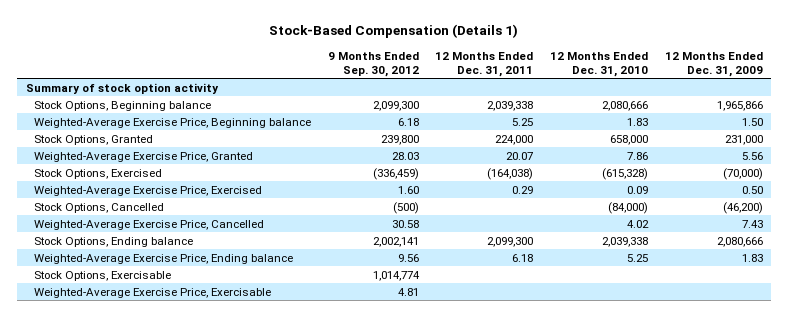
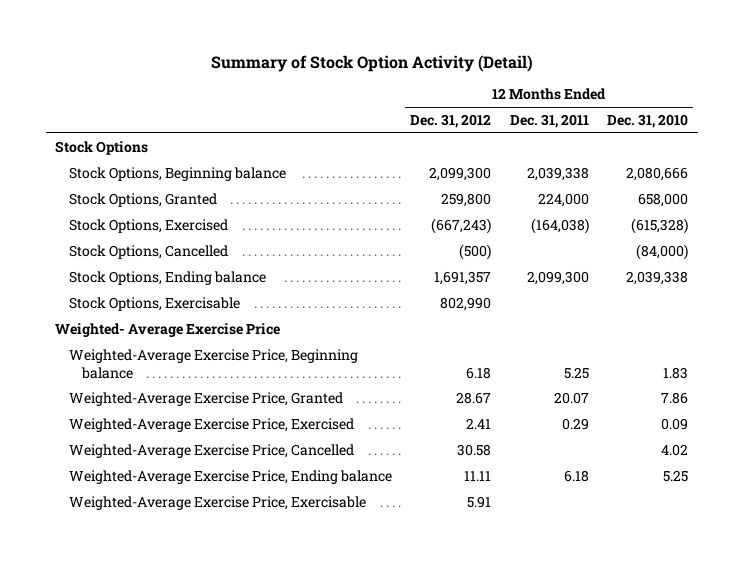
[269,24,519,39] Stock-Based Compensation (Details 1) -> [210,54,533,72] Summary of Stock Option Activity (Detail)
[327,51,419,77] 9 Months Ended Sep. 30, 2012 -> none
[665,51,764,77] 12 Months Ended Dec. 31, 2009 -> none
none -> [410,114,492,129] Dec. 31, 2012
[25,82,219,94] Summary of stock option activity -> none
none -> [54,140,148,155] Stock Options
none -> [54,322,280,337] Weighted- Average Exercise Price
[33,117,311,128] Weighted-Average Exercise Price, Beginning balance -> [68,348,358,379] Weighted-Average Exercise Price, Beginning balance
[33,151,253,162] Weighted-Average Exercise Price, Granted -> [68,391,343,406] Weighted-Average Exercise Price, Granted
[33,185,262,196] Weighted-Average Exercise Price, Exercised -> [68,417,354,432] Weighted-Average Exercise Price, Exercised
[33,219,264,230] Weighted-Average Exercise Price, Cancelled -> [68,443,354,458] Weighted-Average Exercise Price, Cancelled
[33,253,293,264] Weighted-Average Exercise Price, Ending balance -> [68,469,392,484] Weighted-Average Exercise Price, Ending balance

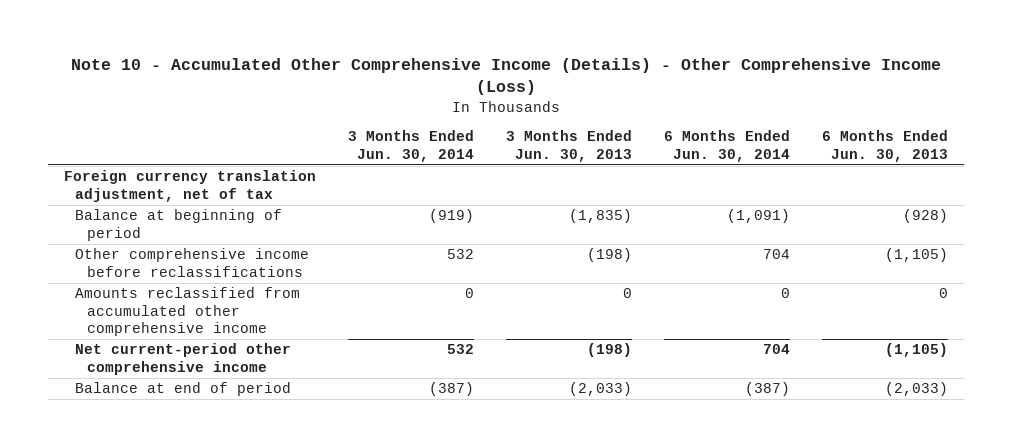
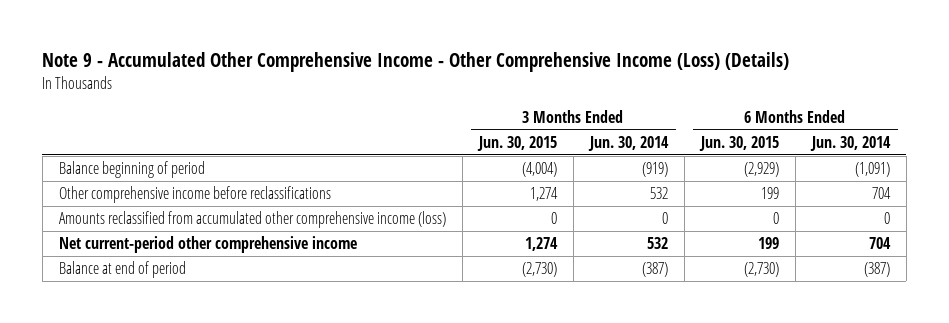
[71,58,942,96] Note 10 - Accumulated Other Comprehensive Income (Details) - Other Comprehensive Income (Loss) -> [42,52,790,73] Note 9 - Accumulated Other Comprehensive Income - Other Comprehensive Income (Loss) (Details)
[506,130,633,162] 3 Months Ended Jun. 30, 2013 -> none
[822,130,949,162] 6 Months Ended Jun. 30, 2013 -> none
none -> [476,135,557,151] Jun. 30, 2015
none -> [698,135,779,151] Jun. 30, 2015
[64,170,317,202] Foreign currency translation adjustment, net of tax -> none
[75,209,283,241] Balance at beginning of period -> [58,161,205,179] Balance beginning of period
[75,287,301,337] Amounts reclassified from accumulated other comprehensive income -> [58,211,446,229] Amounts reclassified from accumulated other comprehensive income (loss)

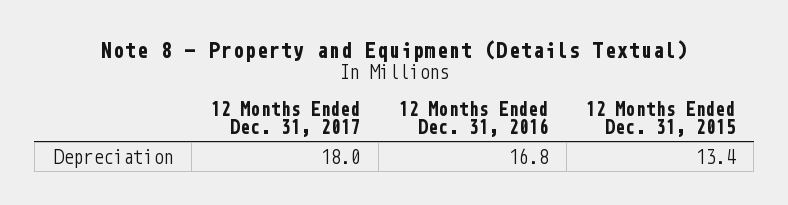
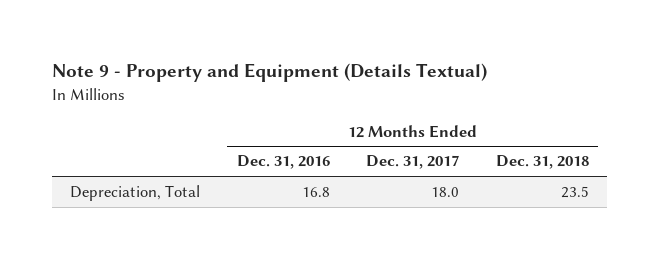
[99,40,688,63] Note 8 - Property and Equipment (Details Textual) -> [51,63,487,83] Note 9 - Property and Equipment (Details Textual)
[584,100,735,137] 12 Months Ended Dec. 31, 2015 -> none
none -> [495,155,589,170] Dec. 31, 2018
[52,148,173,168] Depreciation -> [70,185,201,202] Depreciation, Total

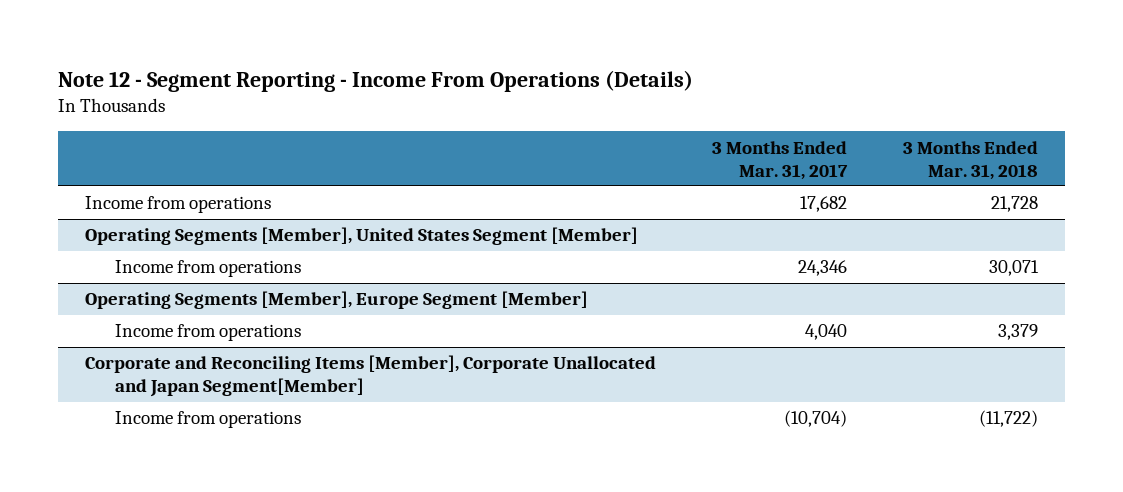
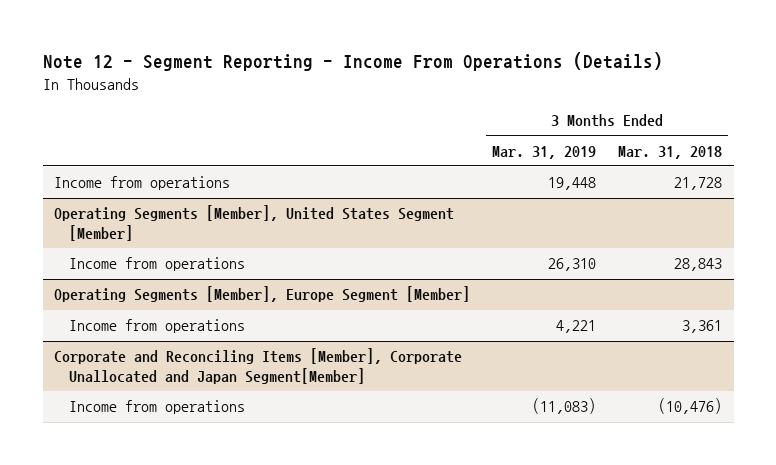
[711,140,848,180] 3 Months Ended Mar. 31, 2017 -> none
none -> [492,145,597,159] Mar. 31, 2019
[988,260,1039,277] 30,071 -> [674,258,723,272] 28,843
[997,324,1038,341] 3,379 -> [682,320,723,334] 3,361
[978,410,1038,428] (11,722) -> [658,398,723,415] (10,476)

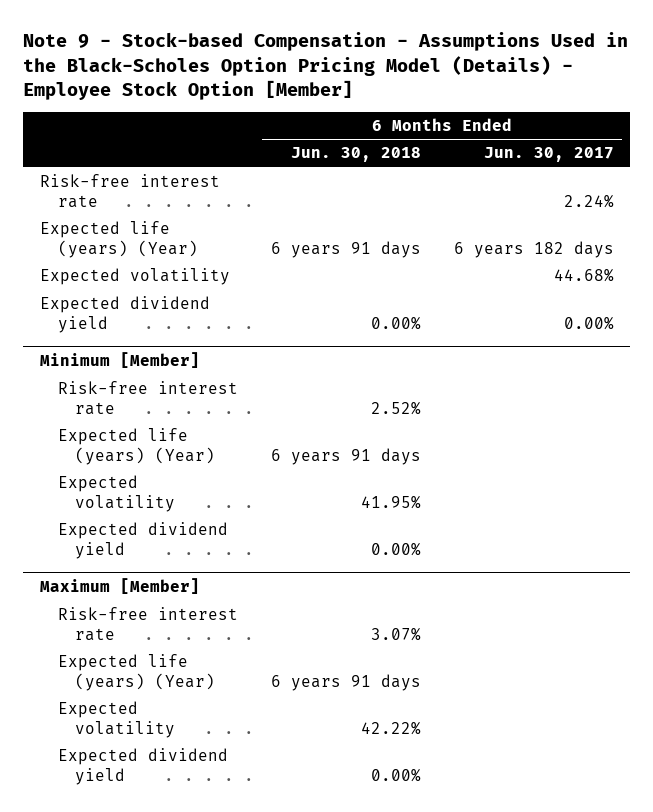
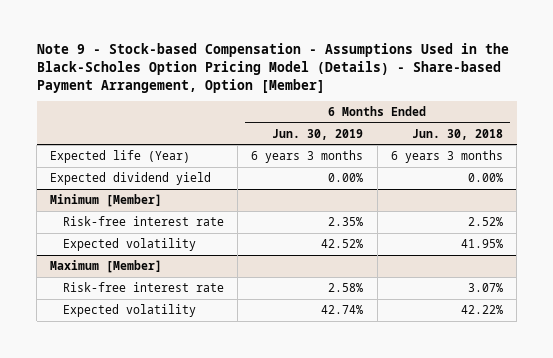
[22,32,628,100] Note 9 - Stock-based Compensation - Assumptions Used in the Black-Scholes Option Pricing Model (Details) - Employee Stock Option [Member] -> [36,43,509,93] Note 9 - Stock-based Compensation - Assumptions Used in the Black-Scholes Option Pricing Model (Details) - Share-based Payment Arrangement, Option [Member]
[483,147,614,163] Jun. 30, 2017 -> none
none -> [272,128,364,140] Jun. 30, 2019
[39,174,220,209] Risk-free interest rate -> none
[39,268,230,286] Expected volatility -> none
[39,221,198,259] Expected life (years) (Year) -> [50,149,191,163] Expected life (Year)
[270,241,421,259] 6 years 91 days -> [391,149,504,163] 6 years 3 months
[57,428,216,466] Expected life (years) (Year) -> none
[57,522,228,560] Expected dividend yield -> none
[57,654,216,692] Expected life (years) (Year) -> none
[57,748,228,786] Expected dividend yield -> none

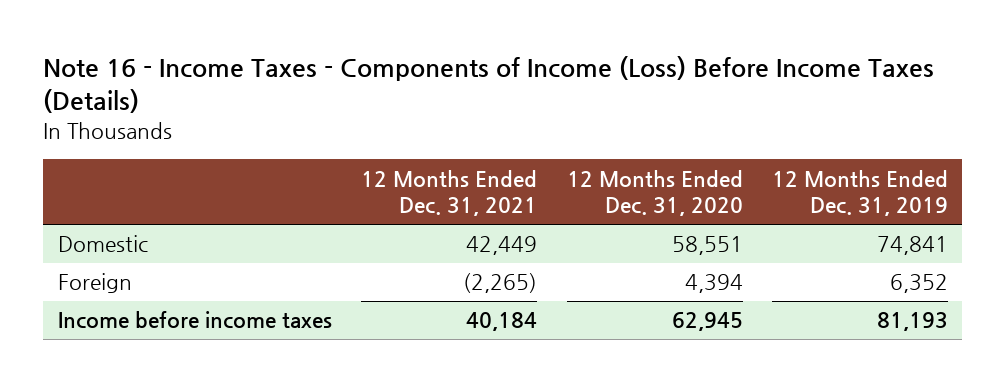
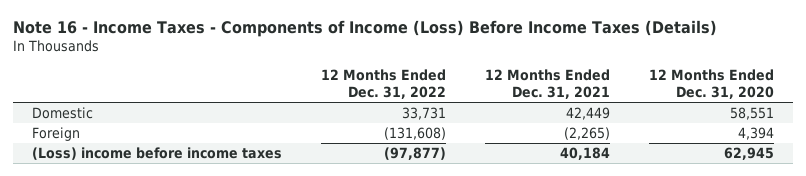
[771,169,948,217] 12 Months Ended Dec. 31, 2019 -> none
none -> [320,68,446,100] 12 Months Ended Dec. 31, 2022
[58,311,333,330] Income before income taxes -> [32,147,283,161] (Loss) income before income taxes

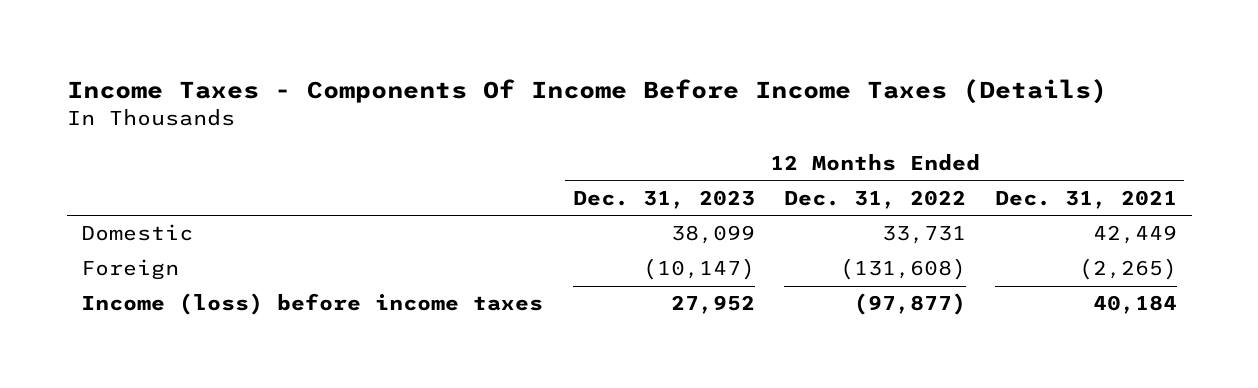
[12,20,717,38] Note 16 - Income Taxes - Components of Income (Loss) Before Income Taxes (Details) -> [66,79,1107,105] Income Taxes - Components Of Income Before Income Taxes (Details)
[648,68,774,100] 12 Months Ended Dec. 31, 2020 -> none
none -> [572,189,755,209] Dec. 31, 2023
[32,147,283,161] (Loss) income before income taxes -> [81,293,544,316] Income (loss) before income taxes

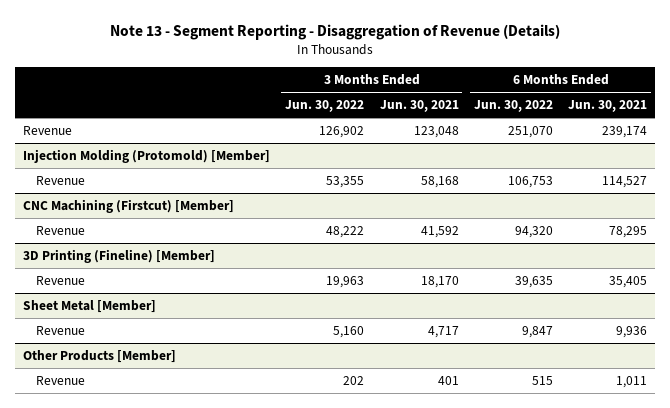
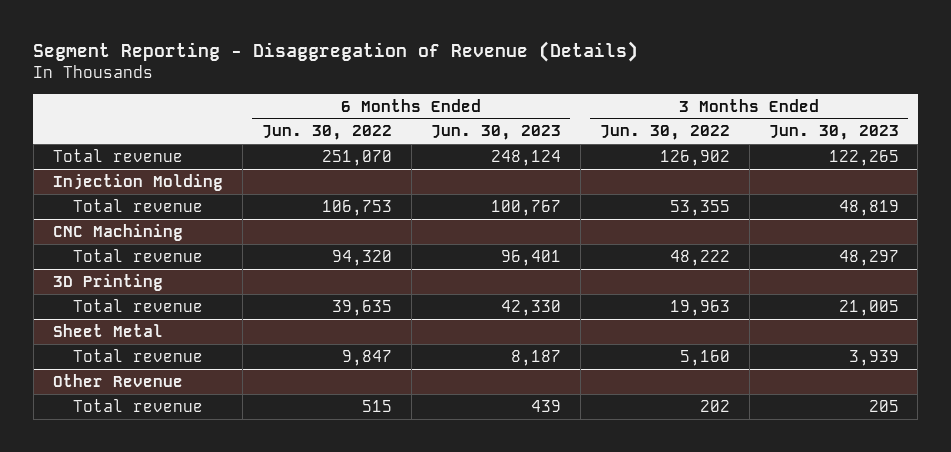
[110,23,561,40] Note 13 - Segment Reporting - Disaggregation of Revenue (Details) -> [33,41,639,63] Segment Reporting - Disaggregation of Revenue (Details)
[379,100,459,113] Jun. 30, 2021 -> none
[568,100,648,113] Jun. 30, 2021 -> none
none -> [430,125,561,141] Jun. 30, 2023
none -> [768,125,899,141] Jun. 30, 2023
[22,126,72,136] Revenue -> [52,148,183,162] Total revenue
[22,149,270,164] Injection Molding (Protomold) [Member] -> [52,173,223,191] Injection Molding
[35,176,85,186] Revenue -> [73,198,204,212] Total revenue
[22,199,234,214] CNC Machining (Firstcut) [Member] -> [52,223,183,241] CNC Machining
[35,226,85,236] Revenue -> [73,248,204,262] Total revenue
[22,249,215,264] 3D Printing (Fineline) [Member] -> [52,273,163,291] 3D Printing
[35,276,85,286] Revenue -> [73,298,204,312] Total revenue
[22,300,156,314] Sheet Metal [Member] -> [52,323,163,337] Sheet Metal
[35,326,85,336] Revenue -> [73,348,204,362] Total revenue
[22,350,176,364] Other Products [Member] -> [52,373,183,387] Other Revenue
[35,376,85,386] Revenue -> [73,398,204,412] Total revenue

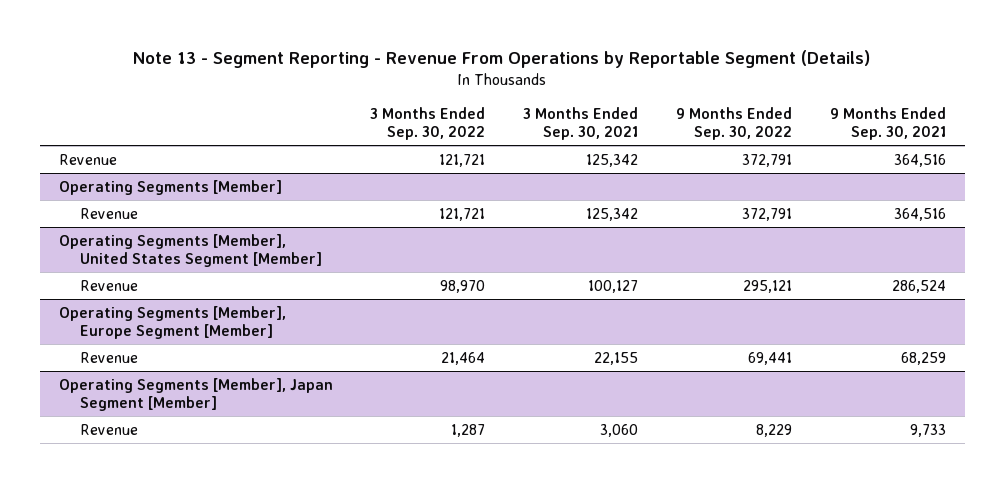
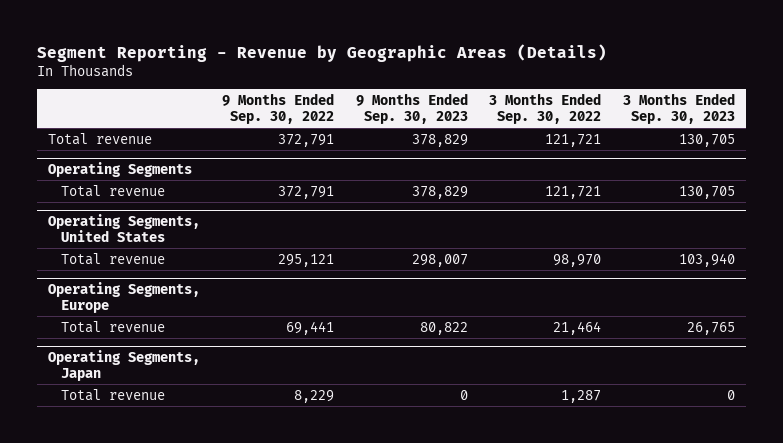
[133,49,871,68] Note 13 - Segment Reporting - Revenue From Operations by Reportable Segment (Details) -> [37,43,608,62] Segment Reporting - Revenue by Geographic Areas (Details)
[523,107,639,140] 3 Months Ended Sep. 30, 2021 -> none
[829,107,946,140] 9 Months Ended Sep. 30, 2021 -> none
none -> [355,92,468,125] 9 Months Ended Sep. 30, 2023
none -> [623,92,736,125] 3 Months Ended Sep. 30, 2023
[58,153,117,165] Revenue -> [47,132,152,145] Total revenue
[58,179,282,195] Operating Segments [Member] -> [47,161,192,177] Operating Segments
[80,207,139,219] Revenue -> [60,184,165,197] Total revenue
[58,233,323,267] Operating Segments [Member], United States Segment [Member] -> [47,213,200,243] Operating Segments, United States
[80,279,139,291] Revenue -> [60,252,165,265] Total revenue
[58,305,286,339] Operating Segments [Member], Europe Segment [Member] -> [47,281,200,314] Operating Segments, Europe
[80,351,139,363] Revenue -> [60,320,165,333] Total revenue
[58,377,333,411] Operating Segments [Member], Japan Segment [Member] -> [47,349,200,382] Operating Segments, Japan
[80,423,139,435] Revenue -> [60,388,165,401] Total revenue

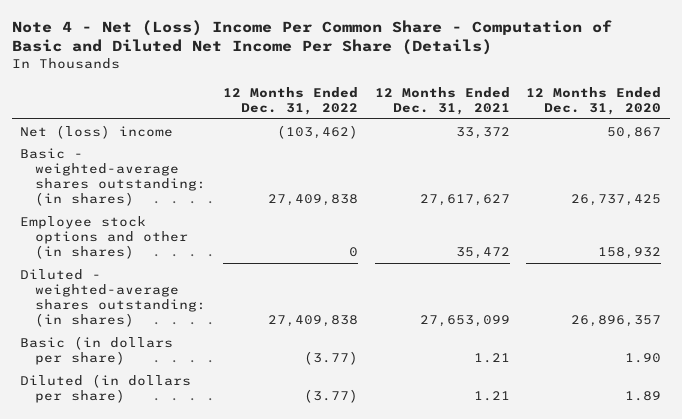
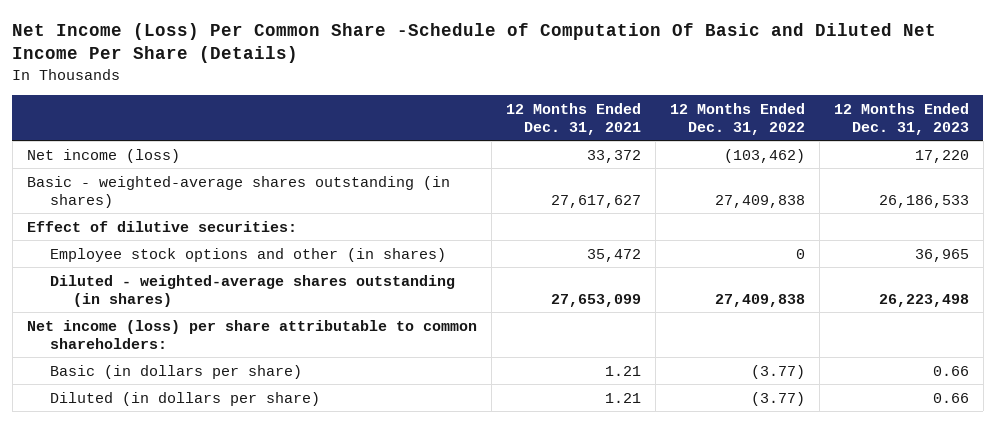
[11,19,612,56] Note 4 - Net (Loss) Income Per Common Share - Computation of Basic and Diluted Net Income Per Share (Details) -> [12,22,937,64] Net Income (Loss) Per Common Share -Schedule of Computation Of Basic and Diluted Net Income Per Share (Details)
[526,86,662,115] 12 Months Ended Dec. 31, 2020 -> none
none -> [833,102,969,135] 12 Months Ended Dec. 31, 2023
[20,124,174,139] Net (loss) income -> [26,148,180,163] Net income (loss)
[20,147,207,207] Basic - weighted-average shares outstanding: (in shares) -> [26,175,450,208] Basic - weighted-average shares outstanding (in shares)
none -> [26,220,297,232] Effect of dilutive securities:
[20,268,207,328] Diluted - weighted-average shares outstanding: (in shares) -> [49,274,455,307] Diluted - weighted-average shares outstanding (in shares)
none -> [26,319,477,349] Net income (loss) per share attributable to common shareholders:

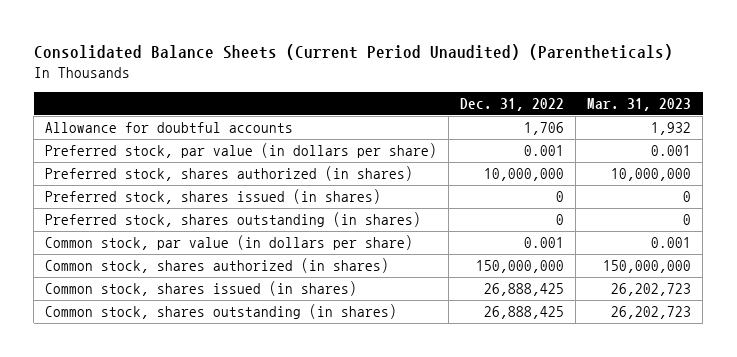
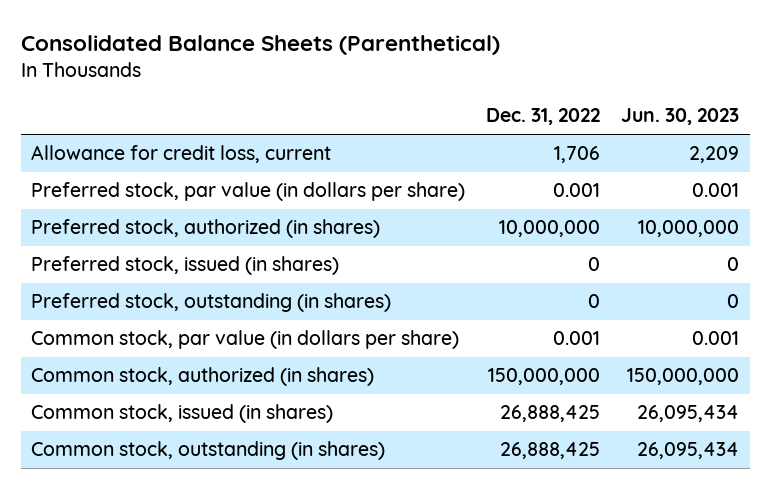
[33,43,673,60] Consolidated Balance Sheets (Current Period Unaudited) (Parentheticals) -> [20,35,500,56] Consolidated Balance Sheets (Parenthetical)
[587,98,692,112] Mar. 31, 2023 -> none
none -> [621,108,740,126] Jun. 30, 2023
[45,122,294,134] Allowance for doubtful accounts -> [31,145,332,164] Allowance for credit loss, current
[45,166,414,182] Preferred stock, shares authorized (in shares) -> [31,219,381,239] Preferred stock, authorized (in shares)
[45,189,382,205] Preferred stock, shares issued (in shares) -> [31,256,340,276] Preferred stock, issued (in shares)
[45,212,422,228] Preferred stock, shares outstanding (in shares) -> [31,293,392,313] Preferred stock, outstanding (in shares)
[45,258,390,274] Common stock, shares authorized (in shares) -> [31,367,375,387] Common stock, authorized (in shares)
[45,281,358,297] Common stock, shares issued (in shares) -> [31,404,334,424] Common stock, issued (in shares)
[45,304,398,320] Common stock, shares outstanding (in shares) -> [31,441,386,461] Common stock, outstanding (in shares)

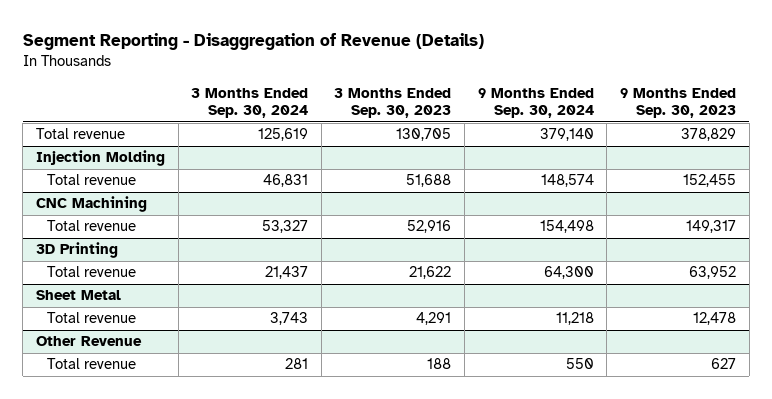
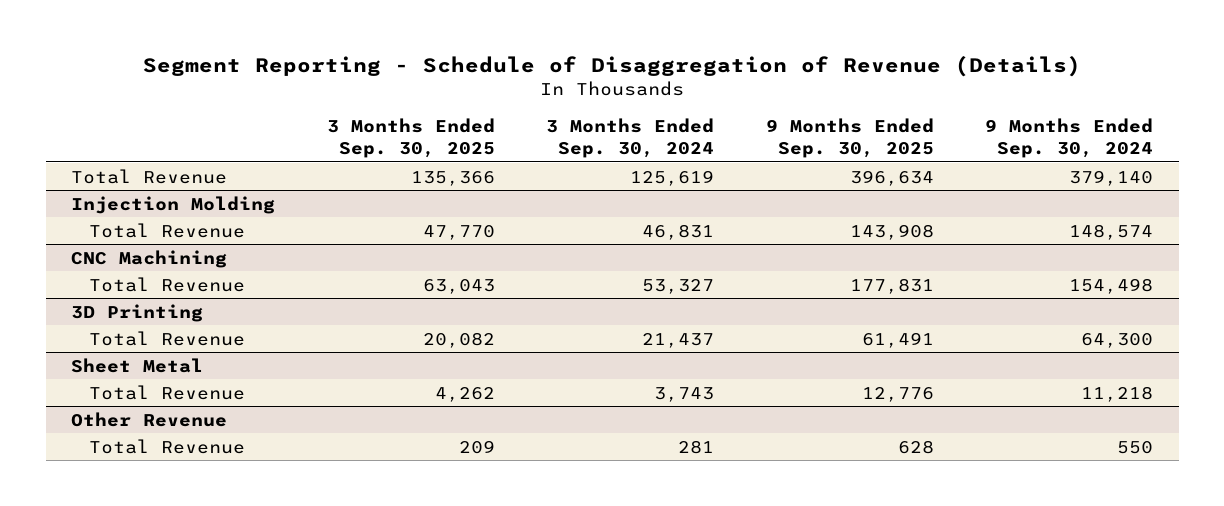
[22,33,484,51] Segment Reporting - Disaggregation of Revenue (Details) -> [143,56,1082,78] Segment Reporting - Schedule of Disaggregation of Revenue (Details)
[334,87,452,119] 3 Months Ended Sep. 30, 2023 -> none
[619,87,736,119] 9 Months Ended Sep. 30, 2023 -> none
none -> [326,118,495,159] 3 Months Ended Sep. 30, 2025
none -> [765,118,934,159] 9 Months Ended Sep. 30, 2025
[35,128,125,140] Total revenue -> [71,168,228,184] Total Revenue
[46,174,136,186] Total revenue -> [89,222,246,238] Total Revenue
[46,220,136,232] Total revenue -> [89,276,246,292] Total Revenue
[46,266,136,278] Total revenue -> [89,330,246,346] Total Revenue
[46,312,136,324] Total revenue -> [89,384,246,400] Total Revenue
[46,358,136,370] Total revenue -> [89,438,246,454] Total Revenue

